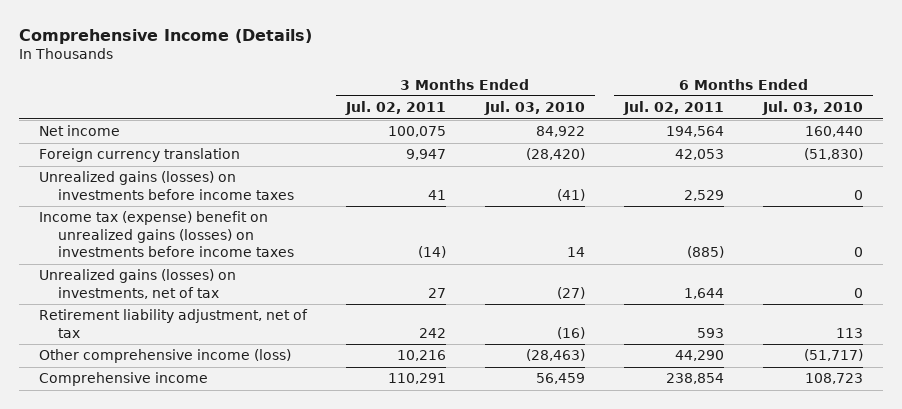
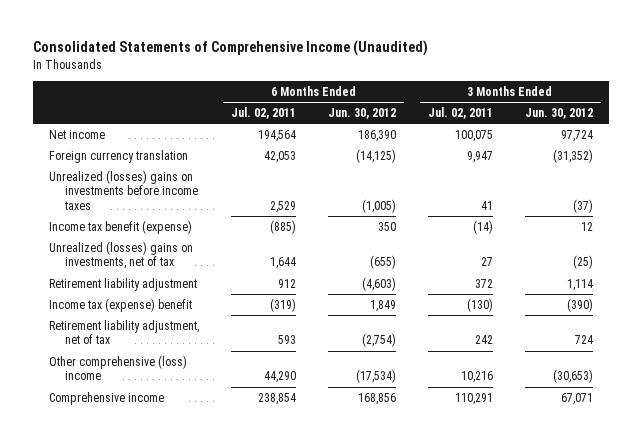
[19,28,313,44] Comprehensive Income (Details) -> [33,40,429,57] Consolidated Statements of Comprehensive Income (Unaudited)
[483,101,585,116] Jul. 03, 2010 -> none
[762,101,864,116] Jul. 03, 2010 -> none
none -> [328,108,397,120] Jun. 30, 2012
none -> [524,108,593,120] Jun. 30, 2012
[38,171,295,200] Unrealized gains (losses) on investments before income taxes -> [49,169,199,210] Unrealized (losses) gains on investments before income taxes
[38,211,295,258] Income tax (expense) benefit on unrealized gains (losses) on investments before income taxes -> [49,219,193,234] Income tax benefit (expense)
[38,269,236,299] Unrealized gains (losses) on investments, net of tax -> [49,240,194,270] Unrealized (losses) gains on investments, net of tax
none -> [49,277,198,291] Retirement liability adjustment
none -> [49,297,193,312] Income tax (expense) benefit
[38,349,291,364] Other comprehensive income (loss) -> [49,354,188,381] Other comprehensive (loss) income

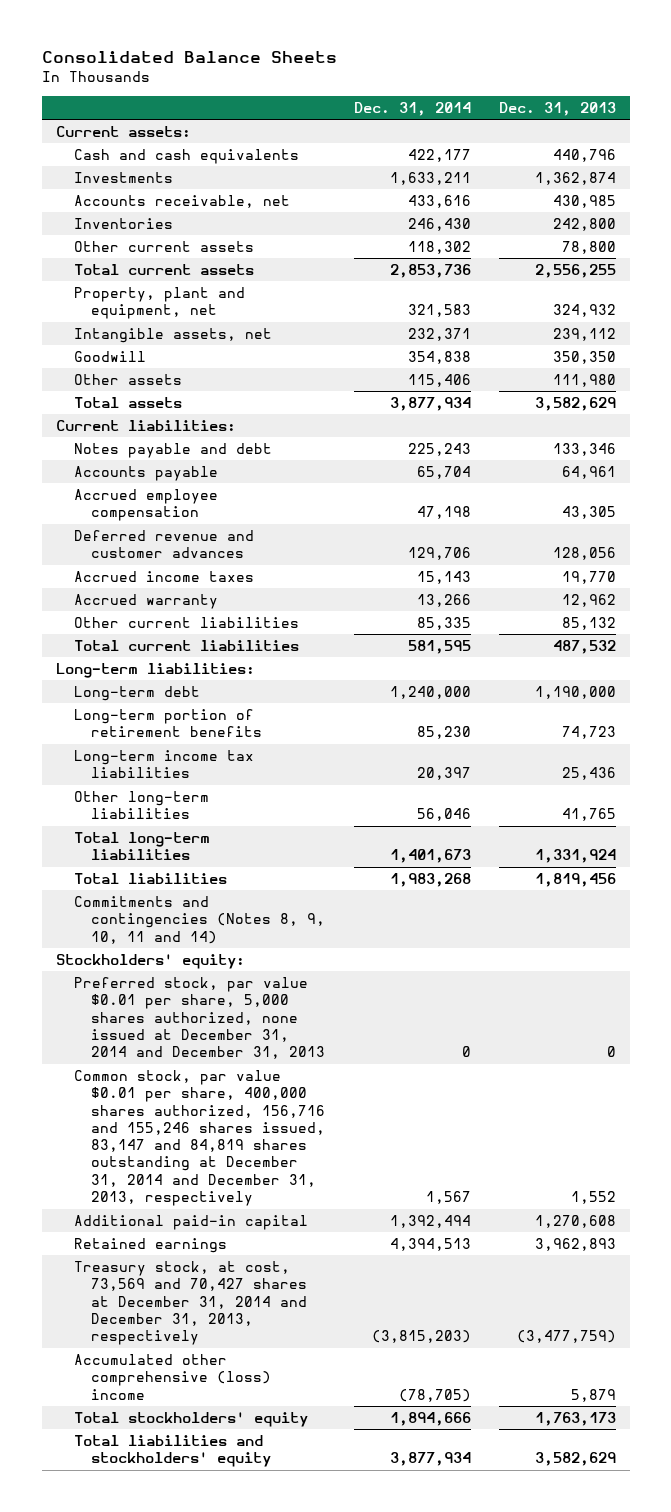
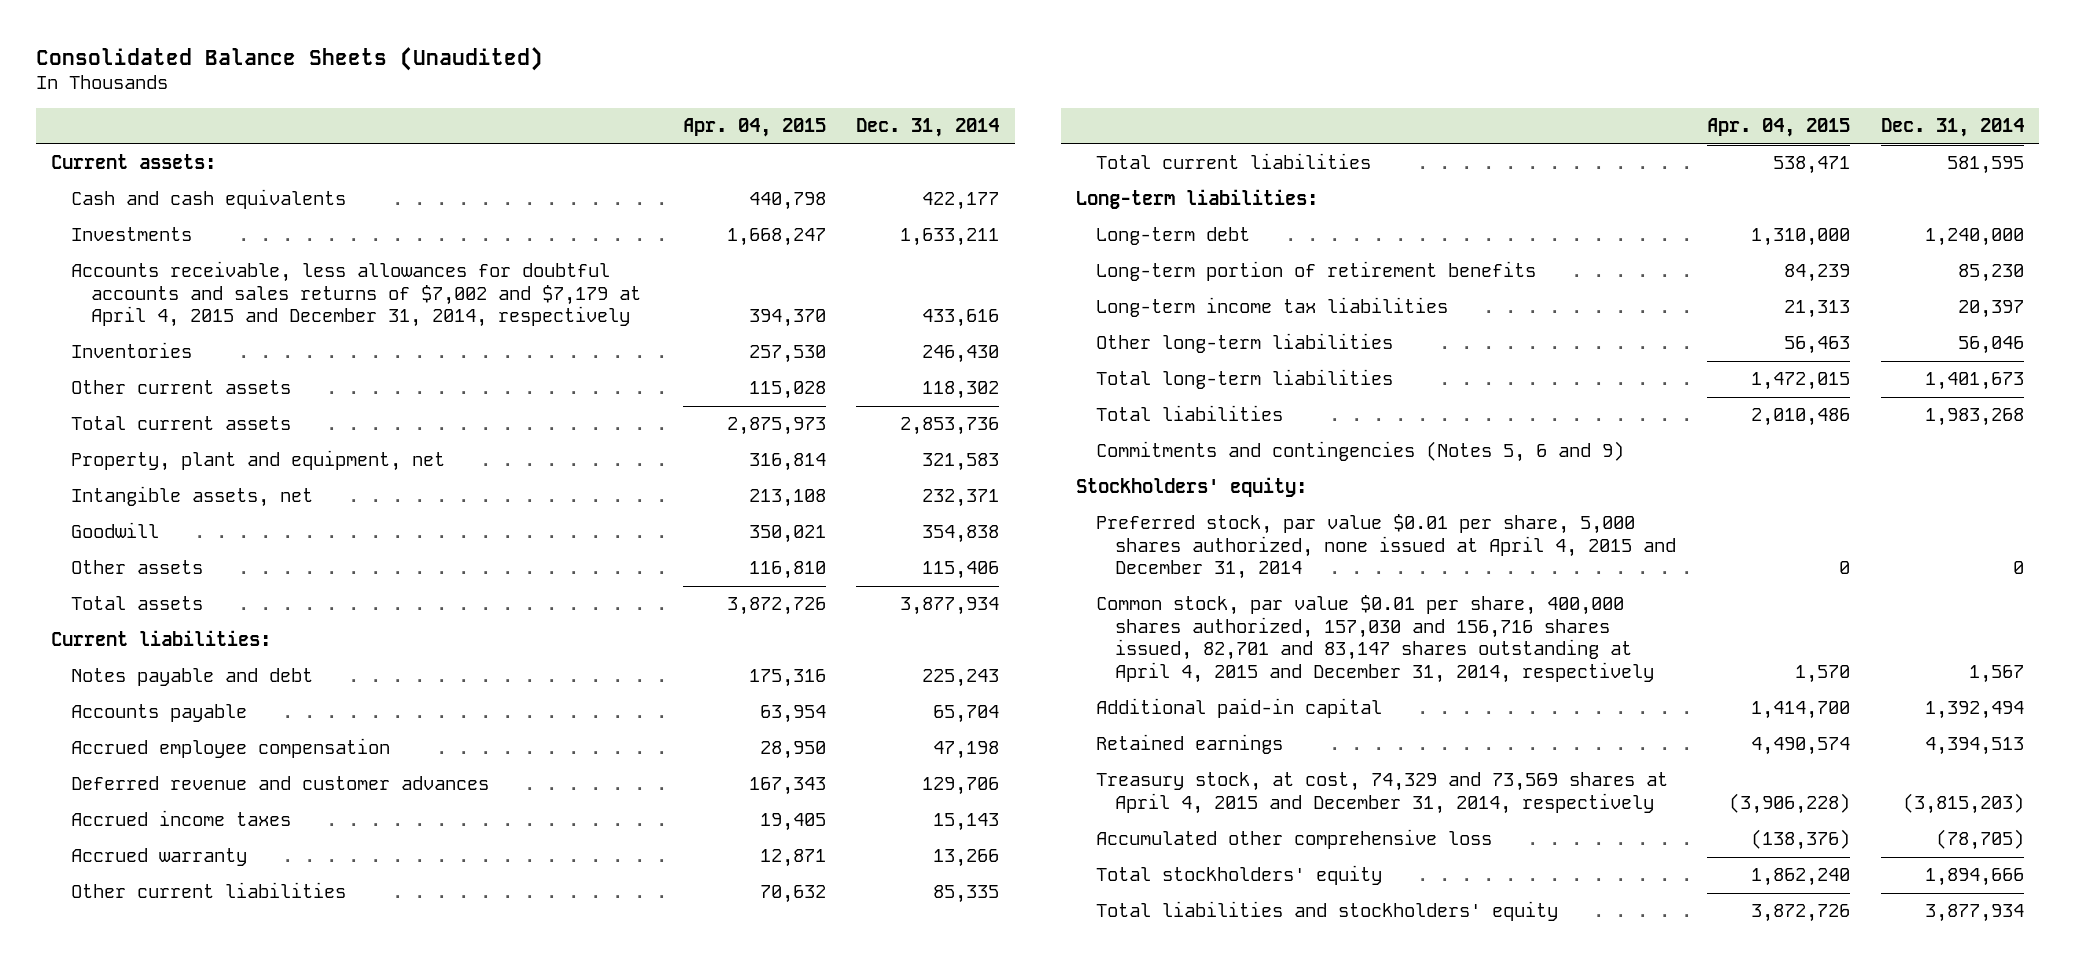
[41,51,337,64] Consolidated Balance Sheets -> [36,46,544,71] Consolidated Balance Sheets (Unaudited)
[498,101,616,116] Dec. 31, 2013 -> none
none -> [682,118,826,138] Apr. 04, 2015
[73,194,290,208] Accounts receivable, net -> [71,261,642,328] Accounts receivable, less allowances for doubtful accounts and sales returns of $7,002 and $7,179 at April 4, 2015 and December 31, 2014, respectively
[73,895,326,944] Commitments and contingencies (Notes 8, 9, 10, 11 and 14) -> [1095,441,1624,463] Commitments and contingencies (Notes 5, 6 and 9)
[73,976,326,1060] Preferred stock, par value $0.01 per share, 5,000 shares authorized, none issued at December 31, 2014 and December 31, 2013 -> [1095,514,1677,580] Preferred stock, par value $0.01 per share, 5,000 shares authorized, none issued at April 4, 2015 and December 31, 2014
[73,1069,326,1207] Common stock, par value $0.01 per share, 400,000 shares authorized, 156,716 and 155,246 shares issued, 83,147 and 84,819 shares outstanding at December 31, 2014 and December 31, 2013, respectively -> [1095,595,1655,683] Common stock, par value $0.01 per share, 400,000 shares authorized, 157,030 and 156,716 shares issued, 82,701 and 83,147 shares outstanding at April 4, 2015 and December 31, 2014, respectively
[73,1260,308,1346] Treasury stock, at cost, 73,569 and 70,427 shares at December 31, 2014 and December 31, 2013, respectively -> [1095,772,1668,814] Treasury stock, at cost, 74,329 and 73,569 shares at April 4, 2015 and December 31, 2014, respectively
[73,1353,272,1400] Accumulated other comprehensive (loss) income -> [1095,829,1492,850] Accumulated other comprehensive loss

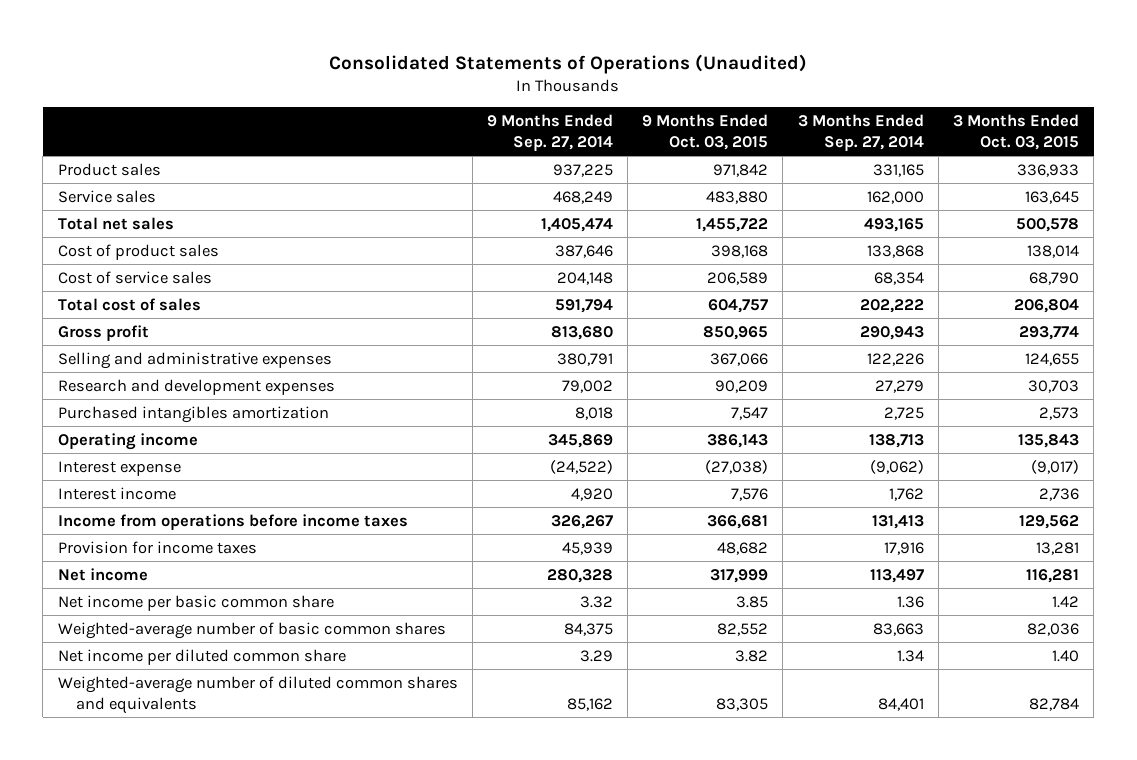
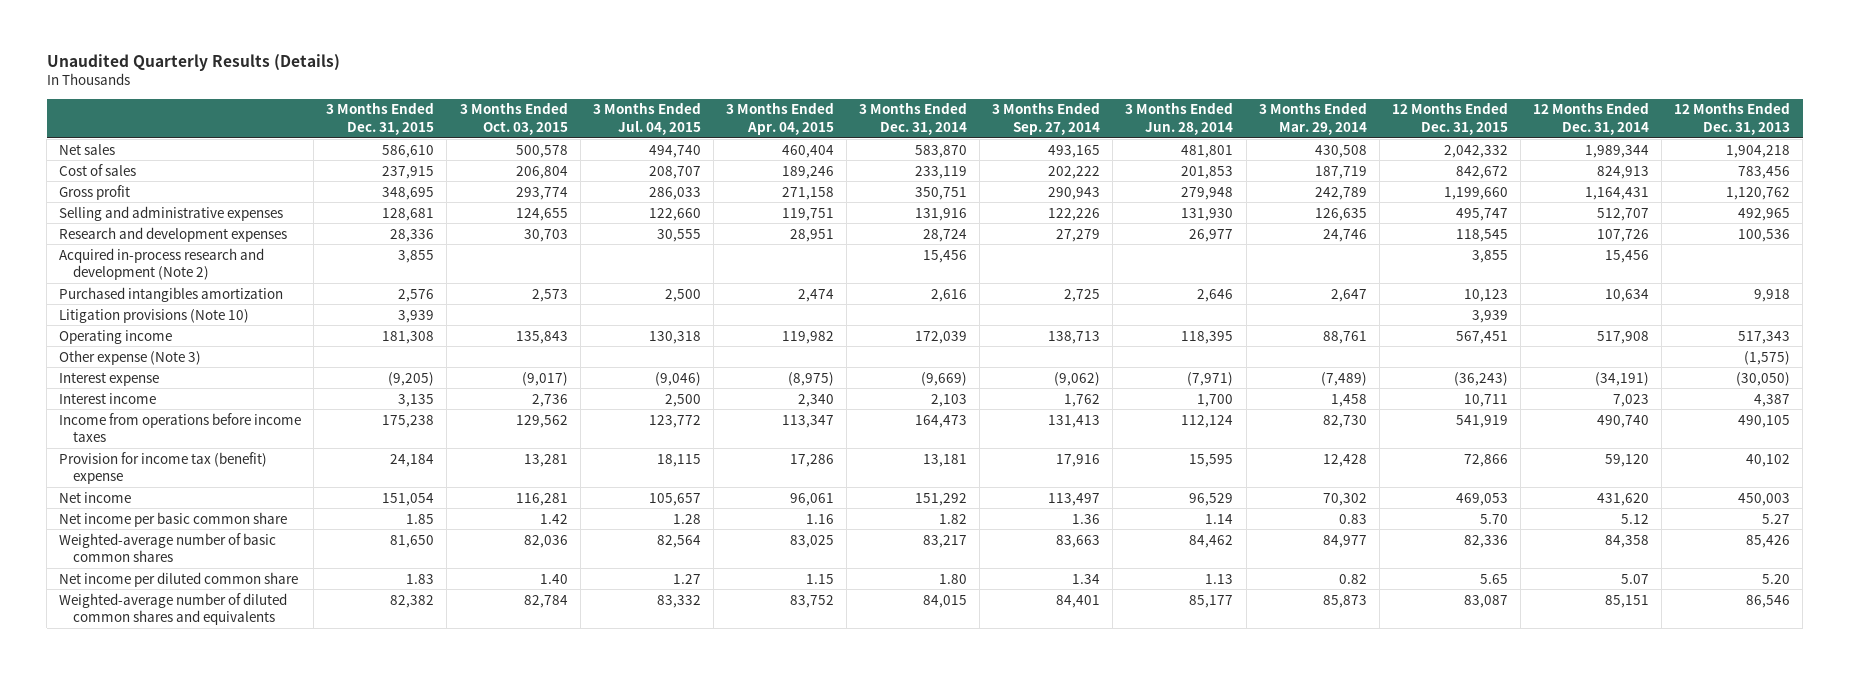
[329,53,808,74] Consolidated Statements of Operations (Unaudited) -> [46,54,340,72] Unaudited Quarterly Results (Details)
[486,114,613,152] 9 Months Ended Sep. 27, 2014 -> none
[642,114,769,151] 9 Months Ended Oct. 03, 2015 -> none
none -> [326,102,435,135] 3 Months Ended Dec. 31, 2015
none -> [592,102,701,135] 3 Months Ended Jul. 04, 2015
none -> [725,102,834,135] 3 Months Ended Apr. 04, 2015
none -> [859,102,968,135] 3 Months Ended Dec. 31, 2014
none -> [1125,102,1234,135] 3 Months Ended Jun. 28, 2014
none -> [1258,102,1367,135] 3 Months Ended Mar. 29, 2014
none -> [1391,102,1508,135] 12 Months Ended Dec. 31, 2015
none -> [1533,102,1650,135] 12 Months Ended Dec. 31, 2014
none -> [1674,102,1791,135] 12 Months Ended Dec. 31, 2013
[57,162,161,176] Product sales -> none
[57,189,156,203] Service sales -> none
[57,243,219,260] Cost of product sales -> none
[57,270,212,284] Cost of service sales -> none
[57,216,174,230] Total net sales -> [59,143,116,155] Net sales
[57,297,201,311] Total cost of sales -> [59,163,137,176] Cost of sales
none -> [59,247,265,280] Acquired in-process research and development (Note 2)
none -> [59,308,250,323] Litigation provisions (Note 10)
none -> [59,349,202,365] Other expense (Note 3)
[57,540,257,554] Provision for income taxes -> [59,451,268,484] Provision for income tax (benefit) expense

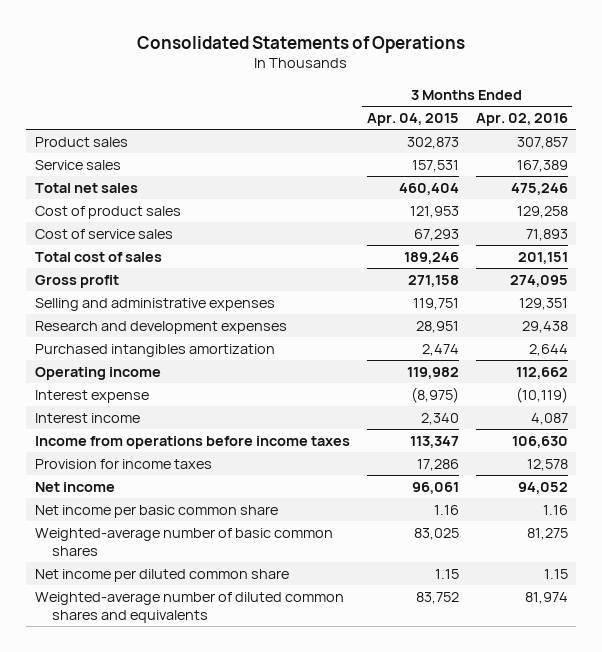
[46,54,340,72] Unaudited Quarterly Results (Details) -> [137,35,466,53] Consolidated Statements of Operations
[326,102,435,135] 3 Months Ended Dec. 31, 2015 -> none
[459,102,568,135] 3 Months Ended Oct. 03, 2015 -> none
[592,102,701,135] 3 Months Ended Jul. 04, 2015 -> none
[859,102,968,135] 3 Months Ended Dec. 31, 2014 -> none
[992,102,1101,135] 3 Months Ended Sep. 27, 2014 -> none
[1125,102,1234,135] 3 Months Ended Jun. 28, 2014 -> none
[1258,102,1367,135] 3 Months Ended Mar. 29, 2014 -> none
[1391,102,1508,135] 12 Months Ended Dec. 31, 2015 -> none
[1533,102,1650,135] 12 Months Ended Dec. 31, 2014 -> none
[1674,102,1791,135] 12 Months Ended Dec. 31, 2013 -> none
none -> [475,113,568,127] Apr. 02, 2016
none -> [34,136,128,147] Product sales
none -> [34,159,121,170] Service sales
[59,143,116,155] Net sales -> [34,182,138,193] Total net sales
none -> [34,205,181,219] Cost of product sales
none -> [34,228,173,239] Cost of service sales
[59,163,137,176] Cost of sales -> [34,251,162,262] Total cost of sales
[59,247,265,280] Acquired in-process research and development (Note 2) -> none
[59,308,250,323] Litigation provisions (Note 10) -> none
[59,349,202,365] Other expense (Note 3) -> none
[59,451,268,484] Provision for income tax (benefit) expense -> [34,458,212,469] Provision for income taxes

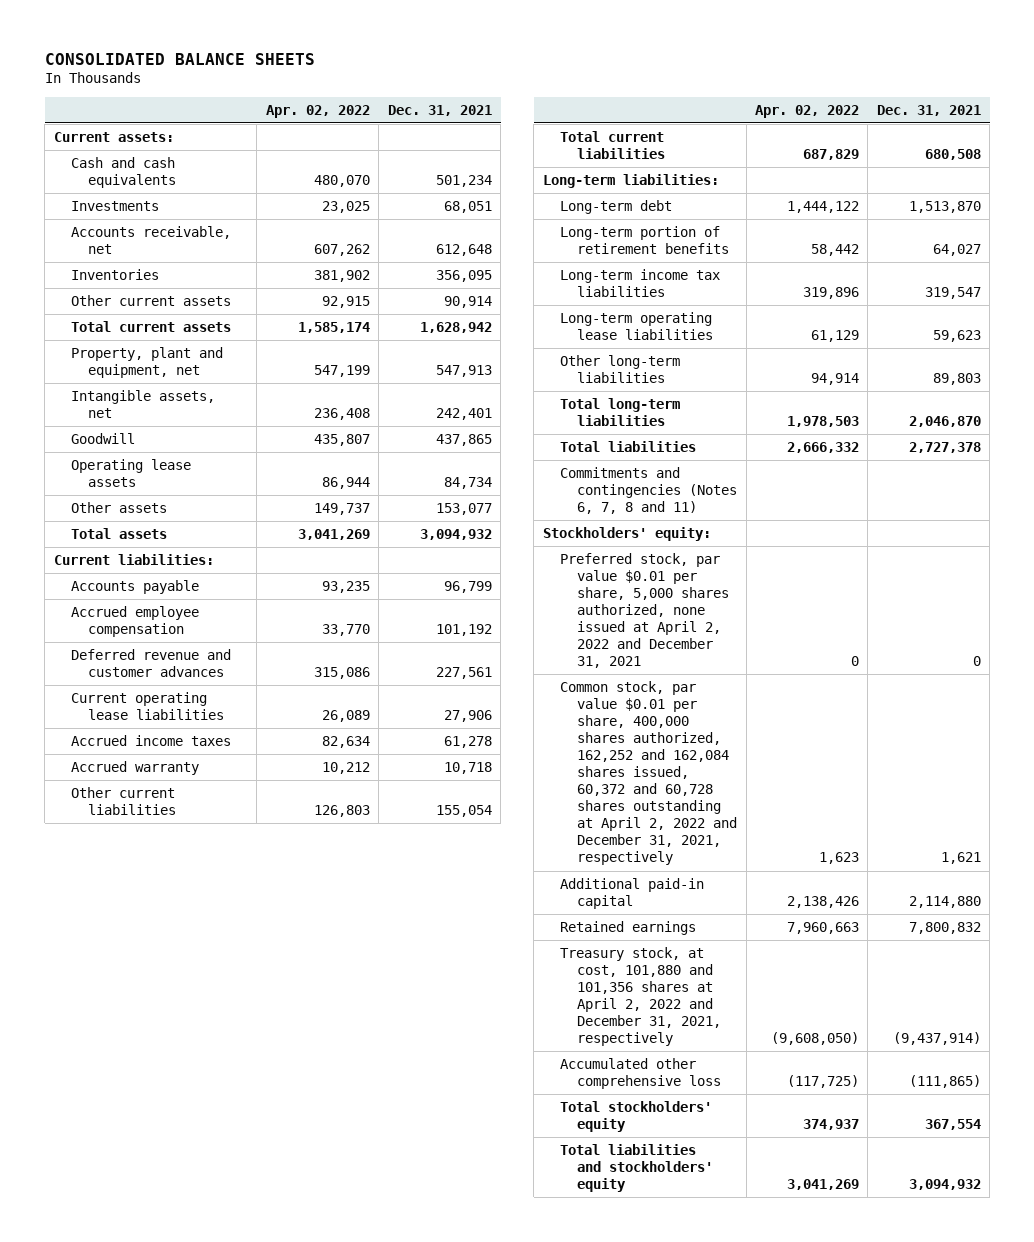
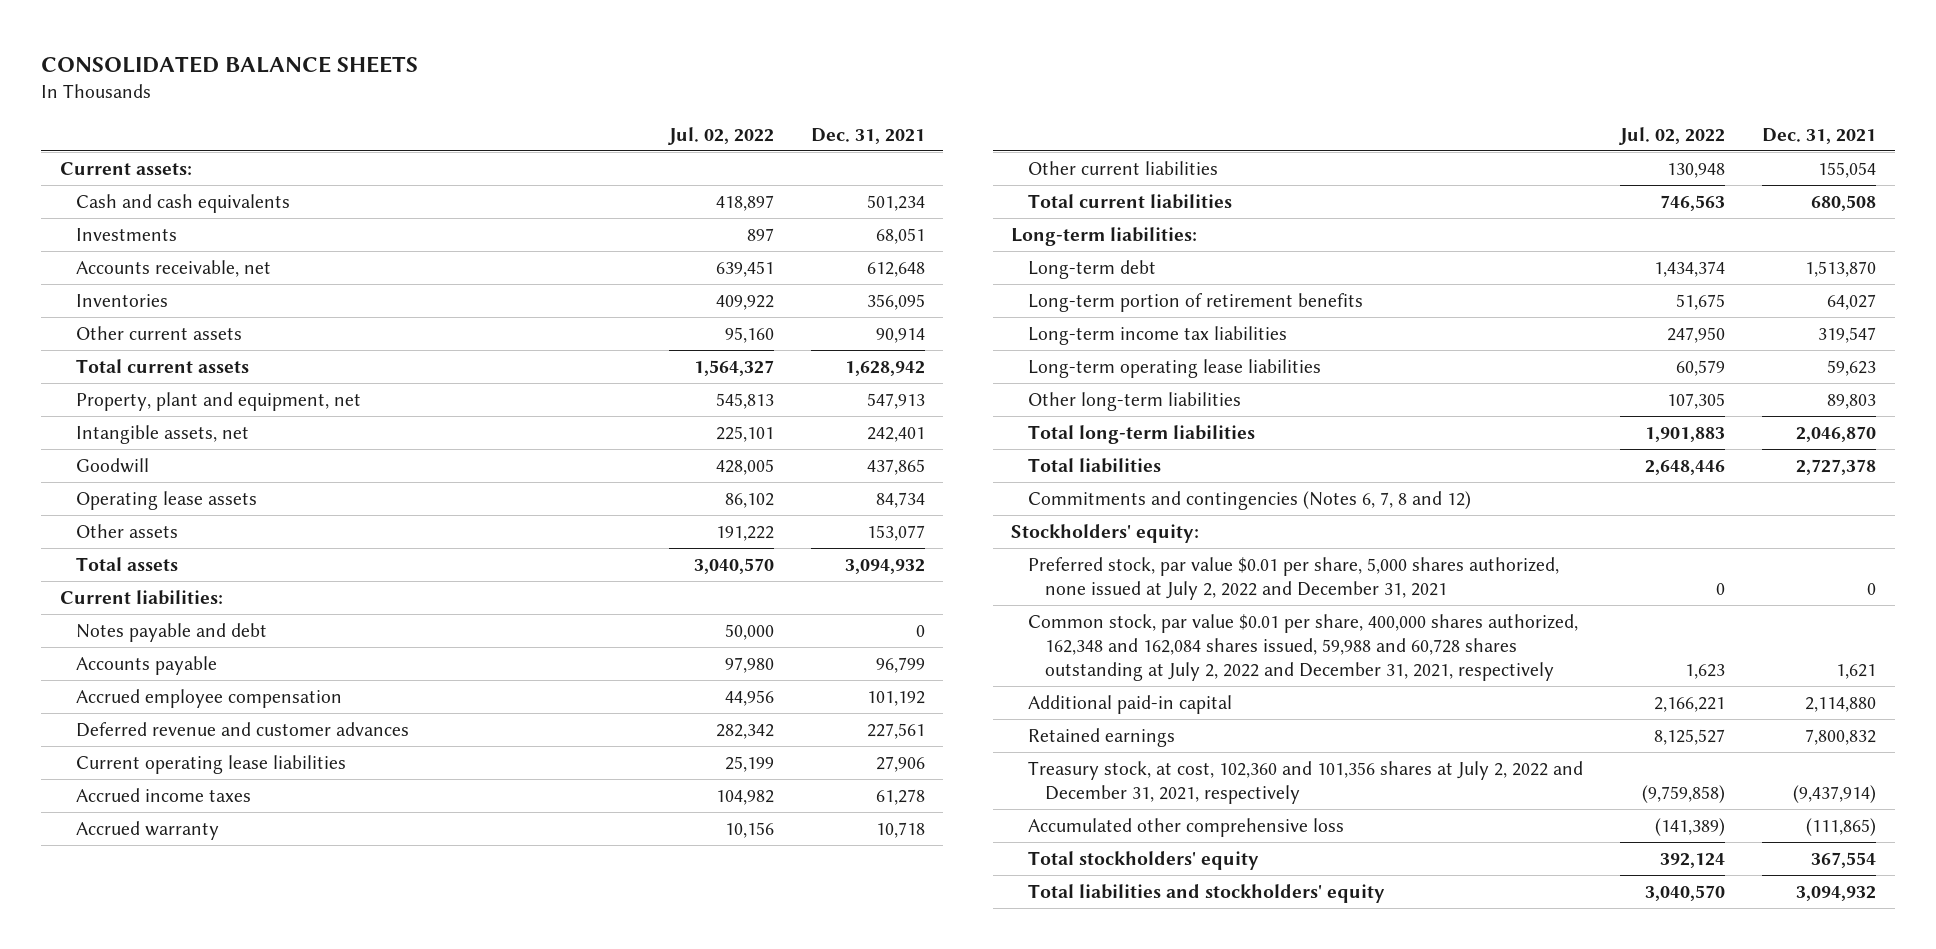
[265,104,370,118] Apr. 02, 2022 -> none
none -> [667,126,774,145] Jul. 02, 2022
none -> [76,622,268,642] Notes payable and debt
[559,466,738,514] Commitments and contingencies (Notes 6, 7, 8 and 11) -> [1027,490,1471,510] Commitments and contingencies (Notes 6, 7, 8 and 12)
[559,552,730,669] Preferred stock, par value $0.01 per share, 5,000 shares authorized, none issued at April 2, 2022 and December 31, 2021 -> [1027,556,1559,601] Preferred stock, par value $0.01 per share, 5,000 shares authorized, none issued at July 2, 2022 and December 31, 2021
[559,680,738,866] Common stock, par value $0.01 per share, 400,000 shares authorized, 162,252 and 162,084 shares issued, 60,372 and 60,728 shares outstanding at April 2, 2022 and December 31, 2021, respectively -> [1027,613,1578,682] Common stock, par value $0.01 per share, 400,000 shares authorized, 162,348 and 162,084 shares issued, 59,988 and 60,728 shares outstanding at July 2, 2022 and December 31, 2021, respectively
[559,946,722,1047] Treasury stock, at cost, 101,880 and 101,356 shares at April 2, 2022 and December 31, 2021, respectively -> [1027,760,1583,805] Treasury stock, at cost, 102,360 and 101,356 shares at July 2, 2022 and December 31, 2021, respectively

